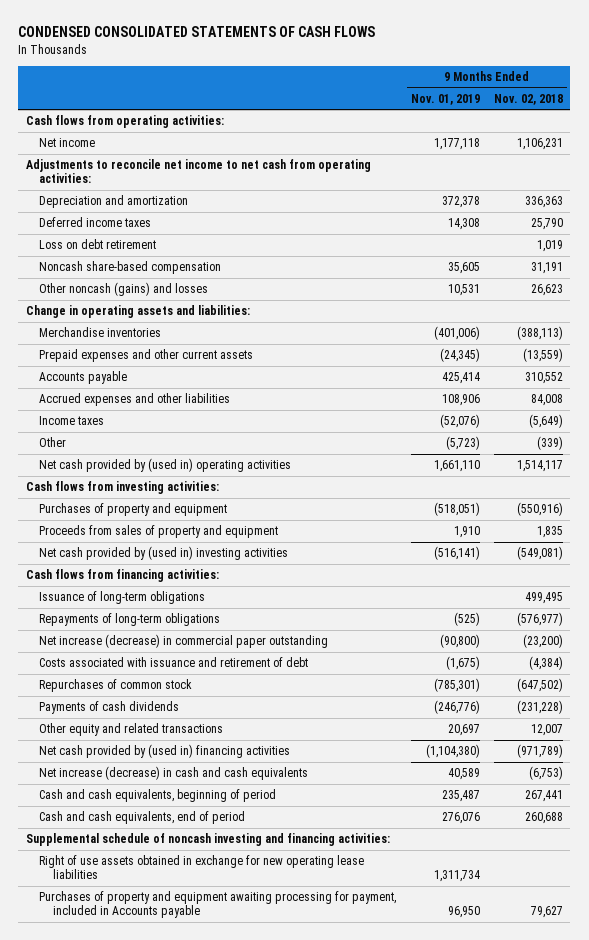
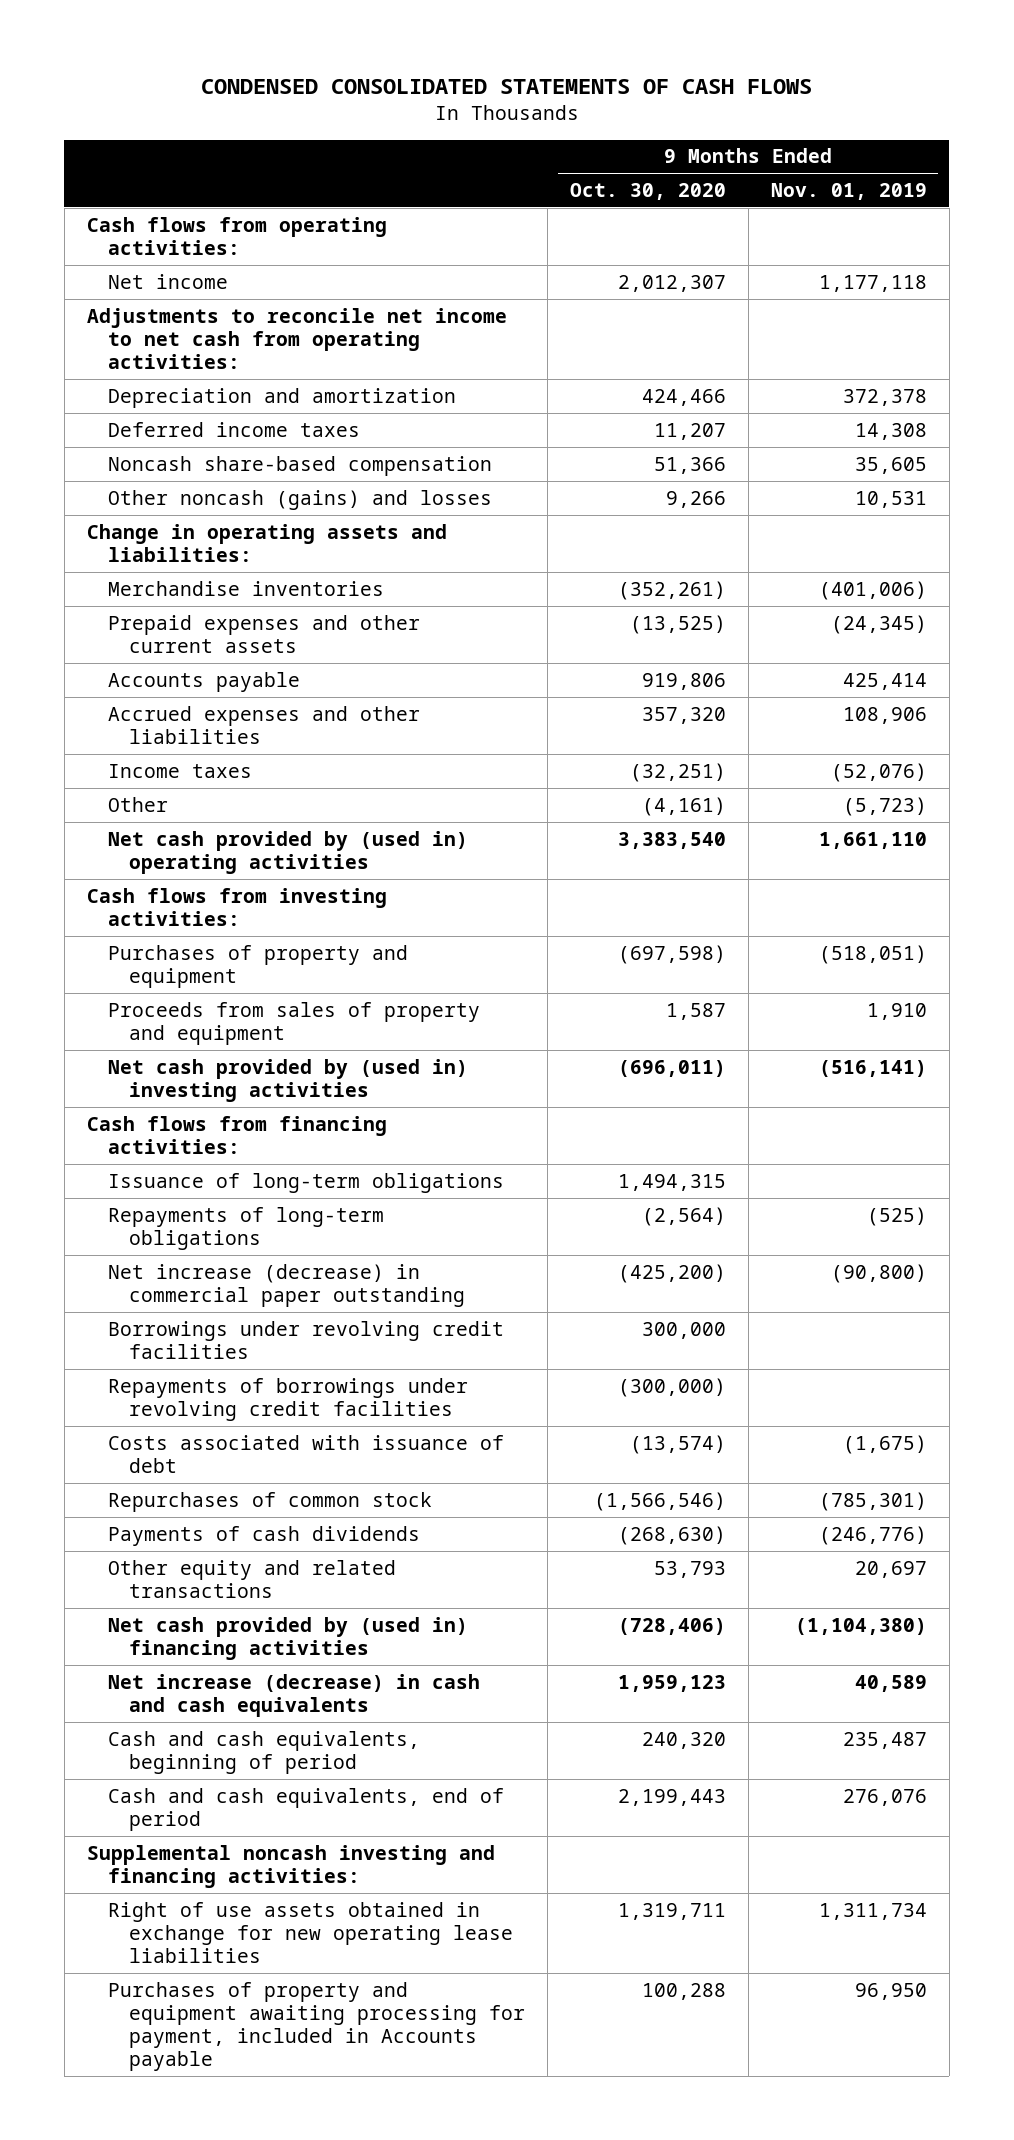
[494,93,564,105] Nov. 02, 2018 -> none
none -> [569,183,726,201] Oct. 30, 2020
[39,239,157,250] Loss on debt retirement -> none
none -> [107,1320,504,1359] Borrowings under revolving credit facilities
none -> [107,1377,468,1421] Repayments of borrowings under revolving credit facilities
[39,657,309,668] Costs associated with issuance and retirement of debt -> [107,1434,504,1473] Costs associated with issuance of debt
[25,833,390,847] Supplemental schedule of noncash investing and financing activities: -> [86,1844,495,1888] Supplemental noncash investing and financing activities:

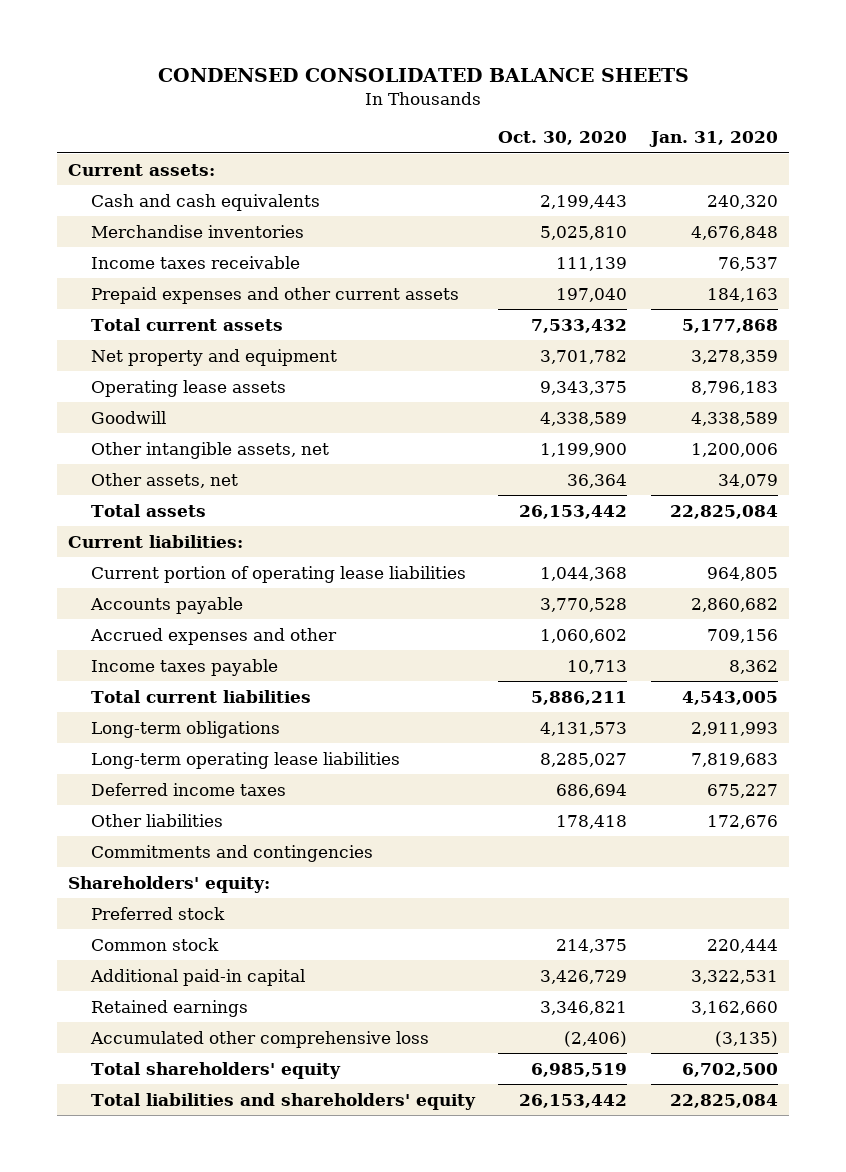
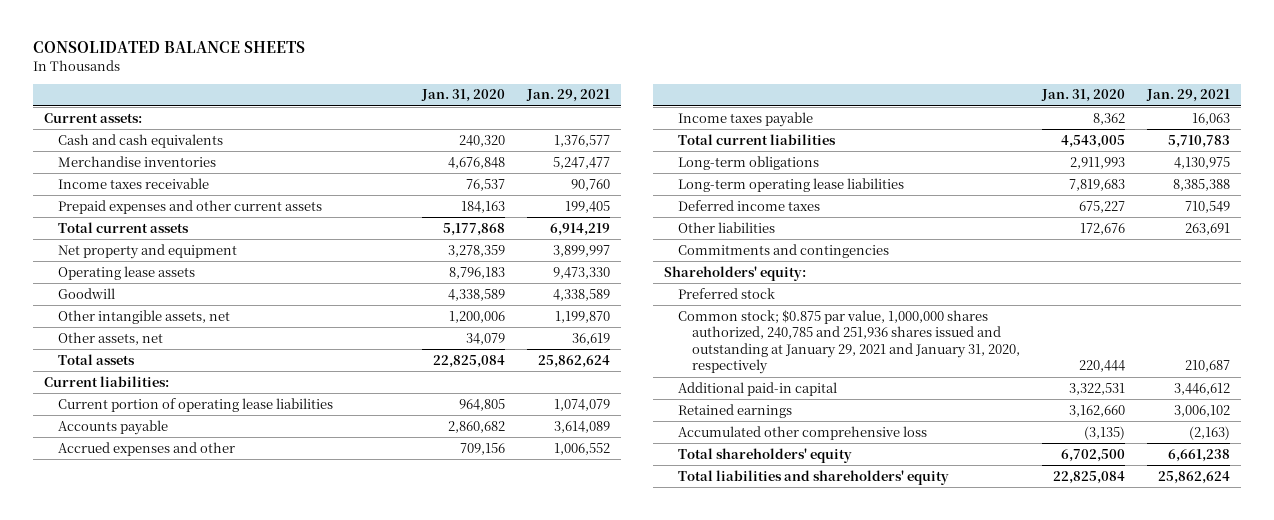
[158,68,690,83] CONDENSED CONSOLIDATED BALANCE SHEETS -> [33,41,306,54] CONSOLIDATED BALANCE SHEETS
[498,131,628,146] Oct. 30, 2020 -> none
none -> [526,89,611,103] Jan. 29, 2021
[90,937,219,951] Common stock -> [677,309,1020,375] Common stock; $0.875 par value, 1,000,000 shares authorized, 240,785 and 251,936 shares issued and outstanding at January 29, 2021 and January 31, 2020, respectively

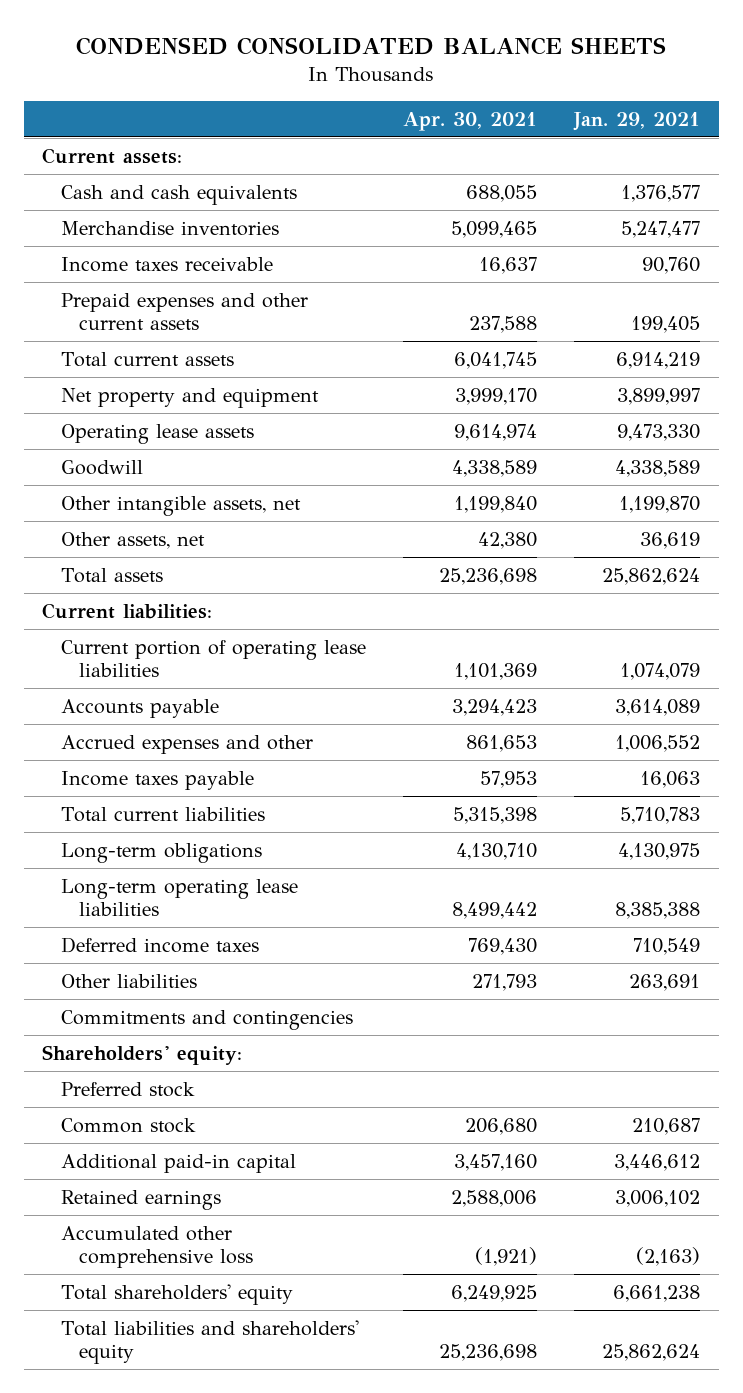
[33,41,306,54] CONSOLIDATED BALANCE SHEETS -> [76,37,667,56] CONDENSED CONSOLIDATED BALANCE SHEETS
[421,89,506,103] Jan. 31, 2020 -> none
none -> [403,111,538,131] Apr. 30, 2021
[677,309,1020,375] Common stock; $0.875 par value, 1,000,000 shares authorized, 240,785 and 251,936 shares issued and outstanding at January 29, 2021 and January 31, 2020, respectively -> [60,1117,196,1133] Common stock

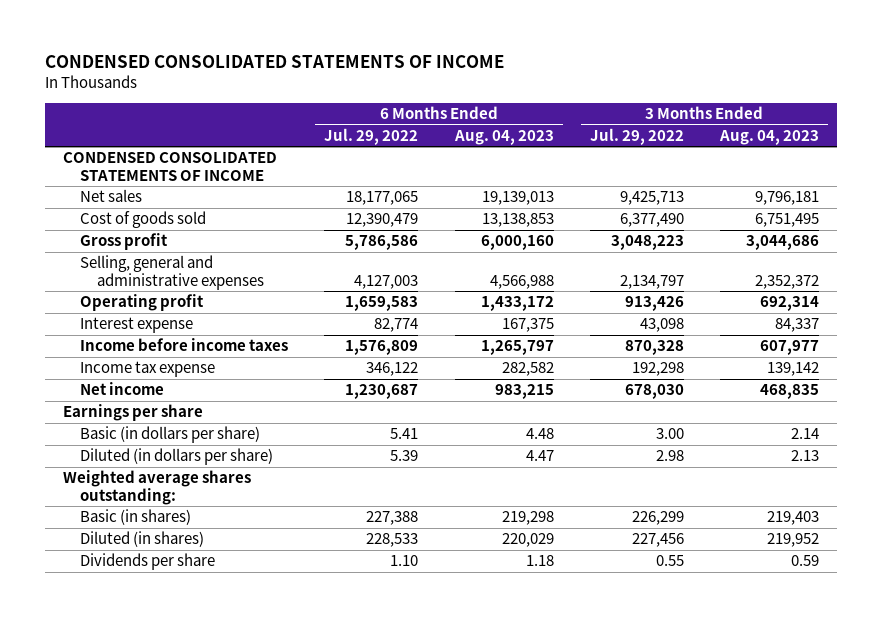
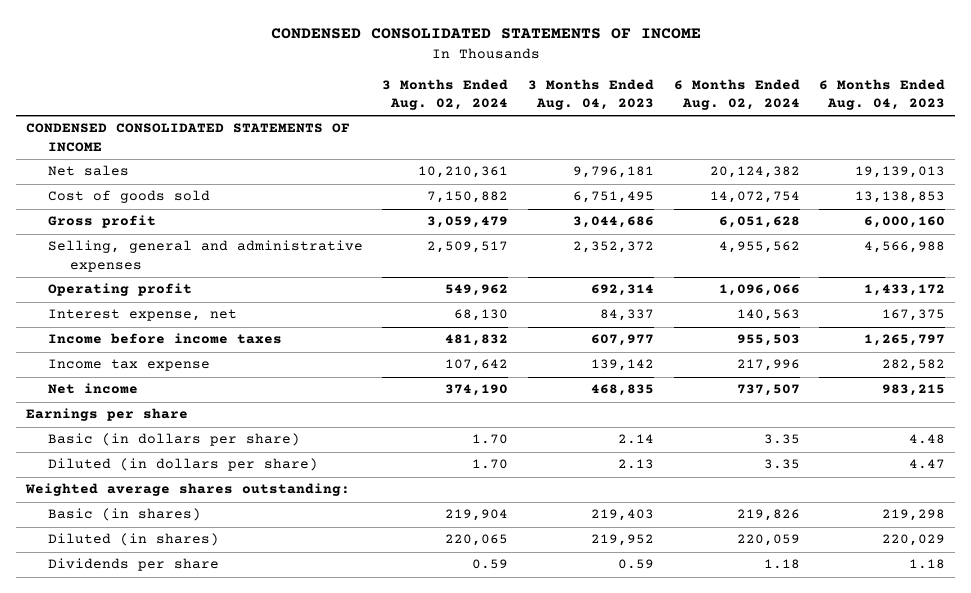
[324,127,419,145] Jul. 29, 2022 -> none
[589,127,684,145] Jul. 29, 2022 -> none
none -> [382,78,509,111] 3 Months Ended Aug. 02, 2024
none -> [673,78,800,111] 6 Months Ended Aug. 02, 2024
[80,317,194,334] Interest expense -> [47,309,237,322] Interest expense, net

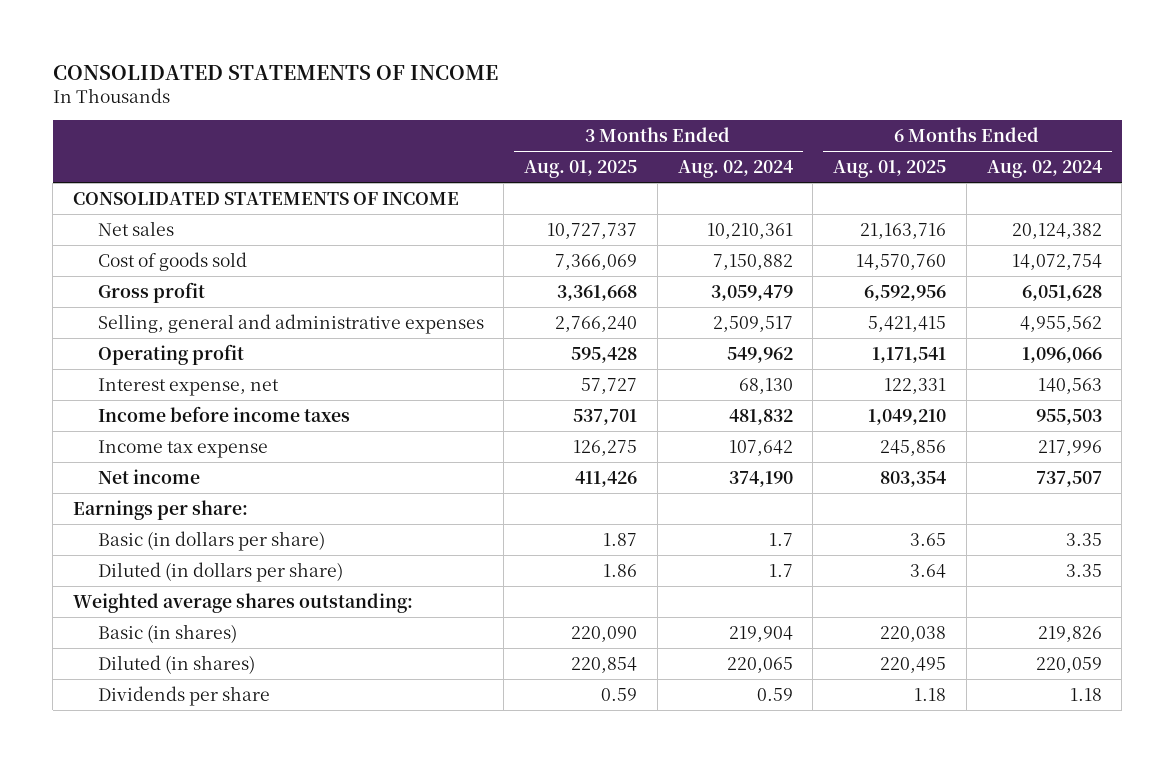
[270,28,701,40] CONDENSED CONSOLIDATED STATEMENTS OF INCOME -> [52,64,498,80] CONSOLIDATED STATEMENTS OF INCOME
[528,78,655,111] 3 Months Ended Aug. 04, 2023 -> none
[819,78,946,111] 6 Months Ended Aug. 04, 2023 -> none
none -> [524,160,638,179] Aug. 01, 2025
none -> [833,160,947,179] Aug. 01, 2025
[25,123,350,152] CONDENSED CONSOLIDATED STATEMENTS OF INCOME -> [72,191,459,205] CONSOLIDATED STATEMENTS OF INCOME
[25,408,188,422] Earnings per share -> [72,499,248,520] Earnings per share:
[472,434,509,445] 1.70 -> [768,532,793,546] 1.7
[472,459,509,470] 1.70 -> [768,563,793,577] 1.7

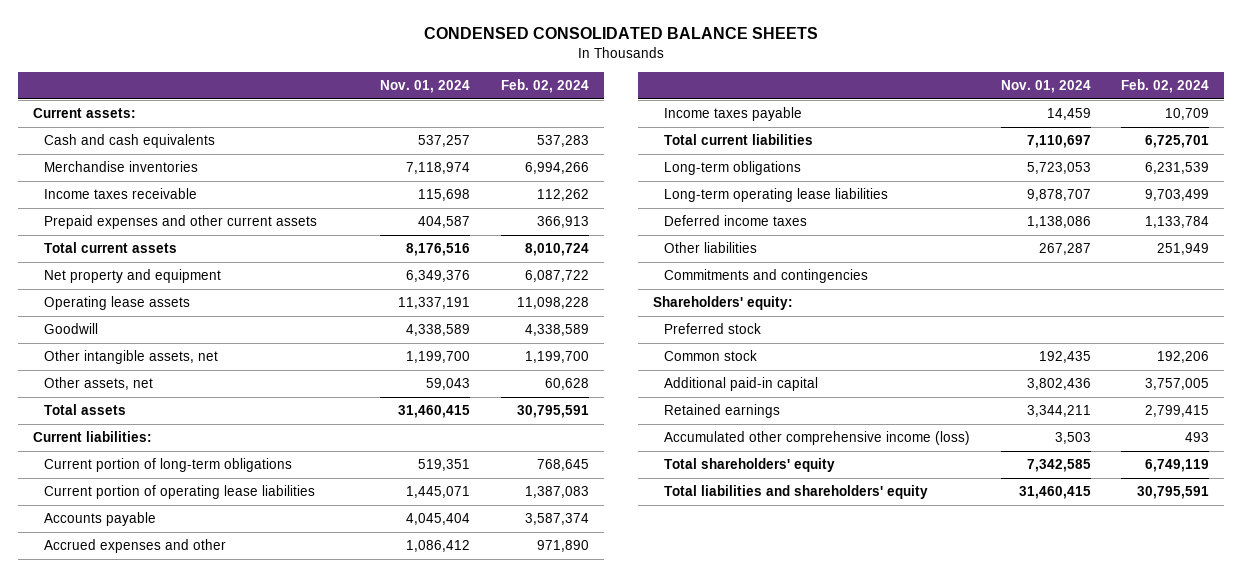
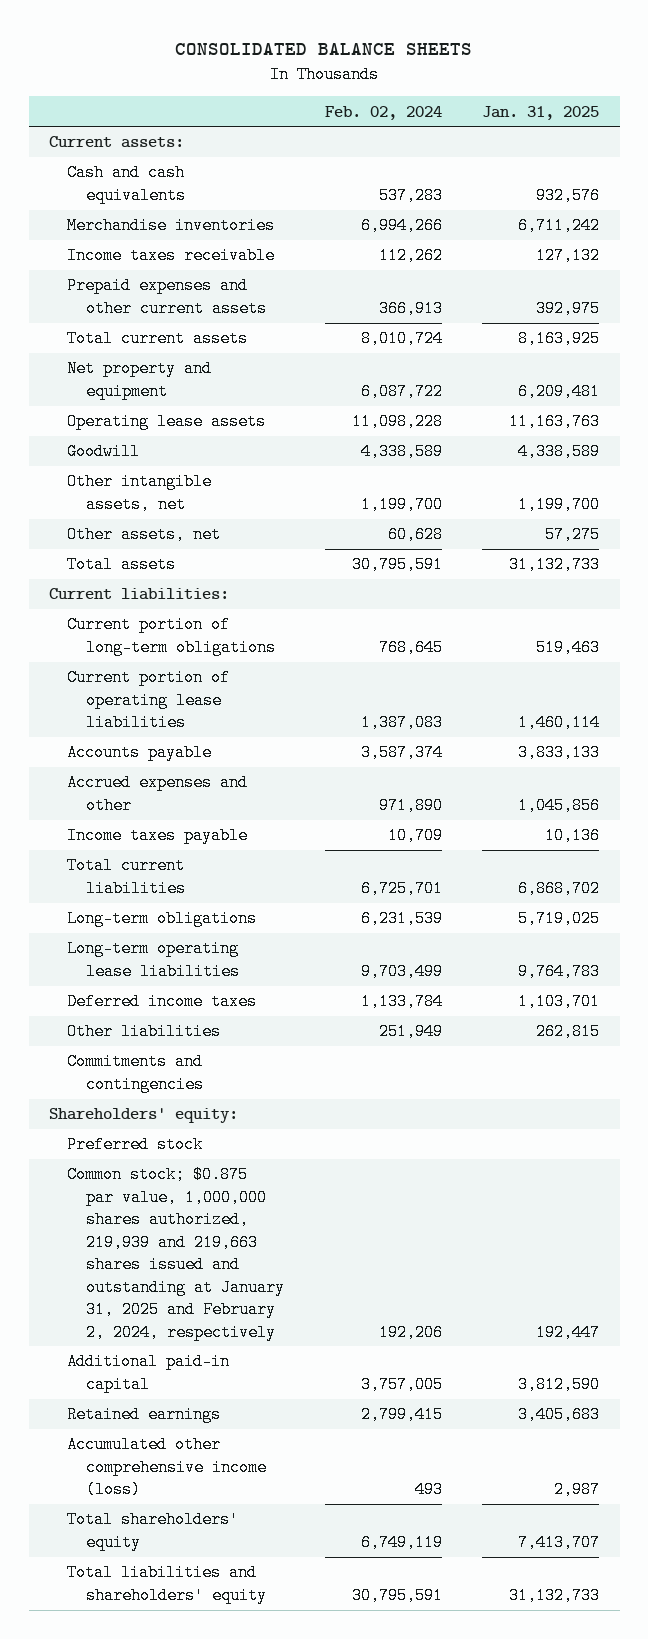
[424,27,819,40] CONDENSED CONSOLIDATED BALANCE SHEETS -> [175,43,473,56] CONSOLIDATED BALANCE SHEETS
[380,79,471,93] Nov. 01, 2024 -> none
none -> [482,105,600,120] Jan. 31, 2025
[664,350,758,362] Common stock -> [67,1166,285,1341] Common stock; $0.875 par value, 1,000,000 shares authorized, 219,939 and 219,663 shares issued and outstanding at January 31, 2025 and February 2, 2024, respectively

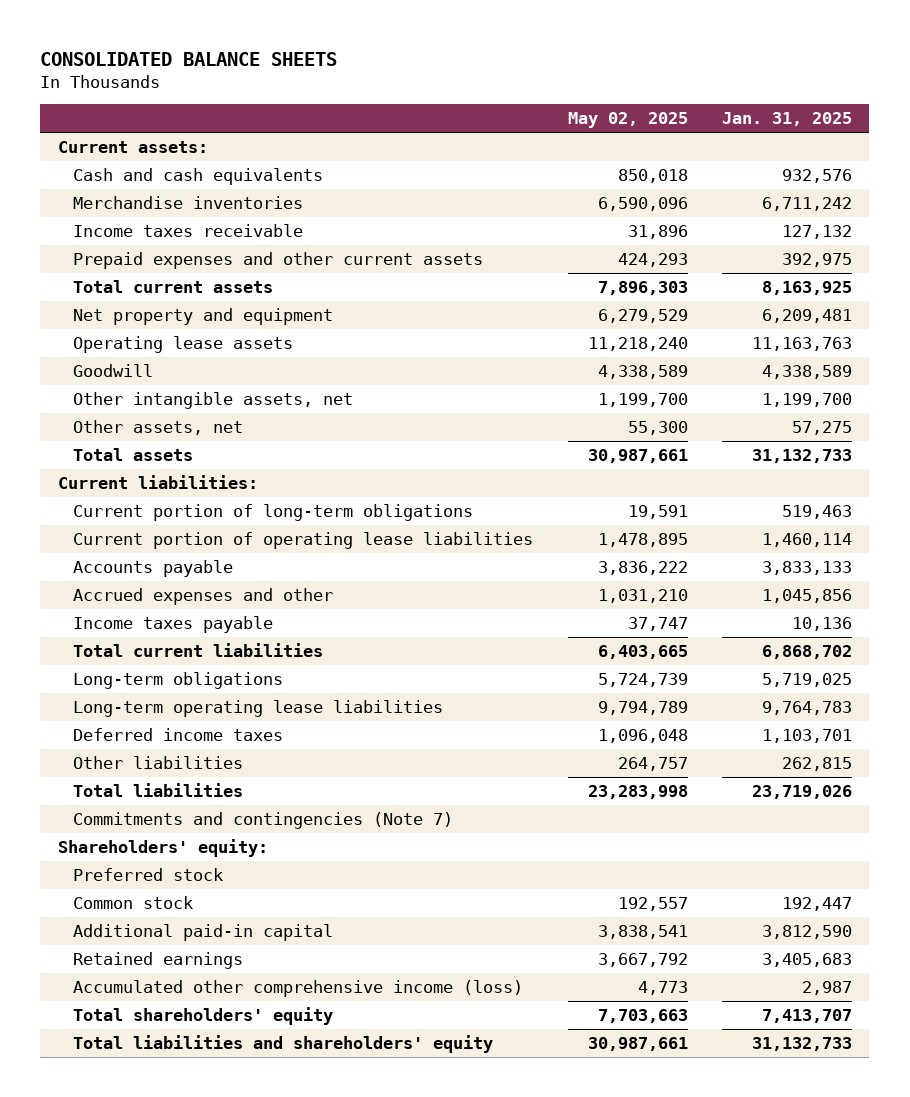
[324,105,442,120] Feb. 02, 2024 -> none
none -> [567,112,688,129] May 02, 2025
none -> [73,782,244,797] Total liabilities
[67,1053,204,1093] Commitments and contingencies -> [73,811,454,829] Commitments and contingencies (Note 7)
[67,1166,285,1341] Common stock; $0.875 par value, 1,000,000 shares authorized, 219,939 and 219,663 shares issued and outstanding at January 31, 2025 and February 2, 2024, respectively -> [73,895,194,909] Common stock

